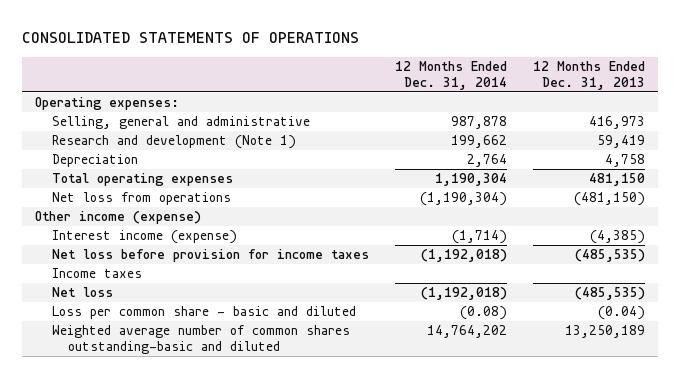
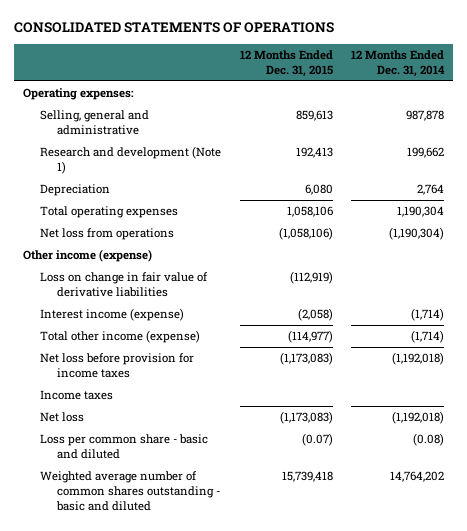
[533,60,646,90] 12 Months Ended Dec. 31, 2013 -> none
none -> [239,50,333,77] 12 Months Ended Dec. 31, 2015
none -> [40,272,209,298] Loss on change in fair value of derivative liabilities
none -> [40,330,201,344] Total other income (expense)
[51,325,350,355] Weighted average number of common shares outstanding-basic and diluted -> [40,471,221,511] Weighted average number of common shares outstanding - basic and diluted

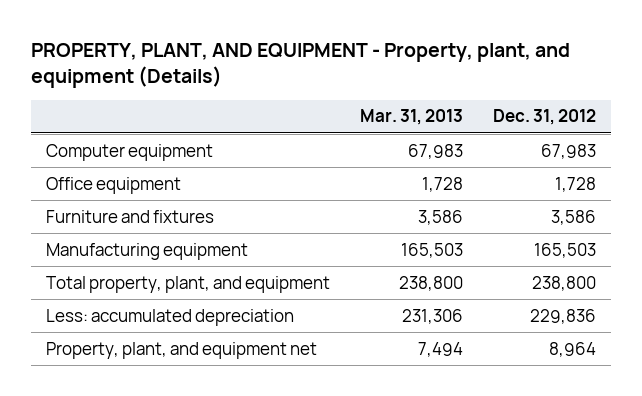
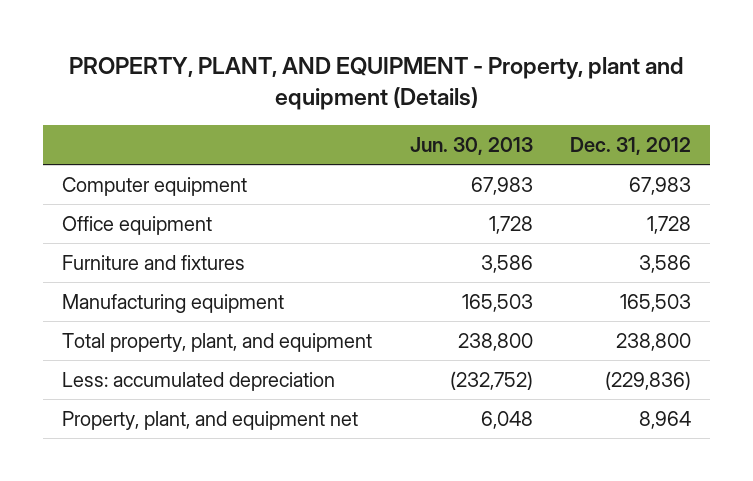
[30,42,570,89] PROPERTY, PLANT, AND EQUIPMENT - Property, plant, and equipment (Details) -> [68,56,684,110] PROPERTY, PLANT, AND EQUIPMENT - Property, plant and equipment (Details)
[359,109,463,126] Mar. 31, 2013 -> none
none -> [409,136,533,155] Jun. 30, 2013
[529,308,596,324] 229,836 -> [605,370,692,390] (229,836)

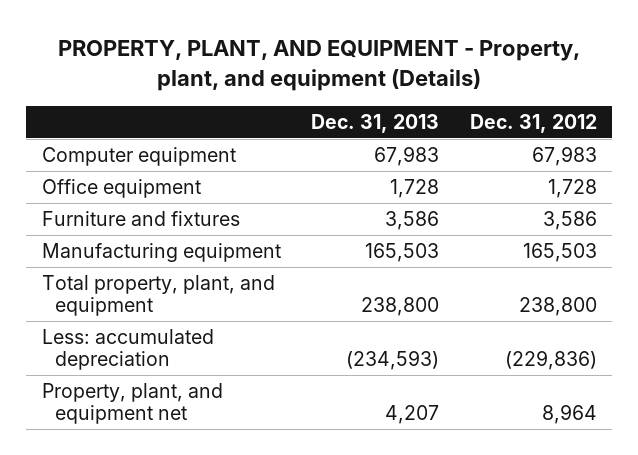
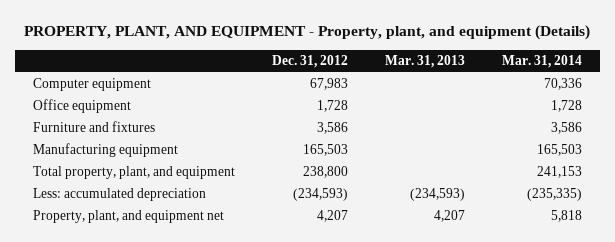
[311,113,440,133] Dec. 31, 2013 -> none
none -> [384,54,465,68] Mar. 31, 2013
none -> [501,54,582,68] Mar. 31, 2014
[504,350,597,371] (229,836) -> [293,188,349,202] (234,593)
[541,404,597,425] 8,964 -> [317,210,349,223] 4,207

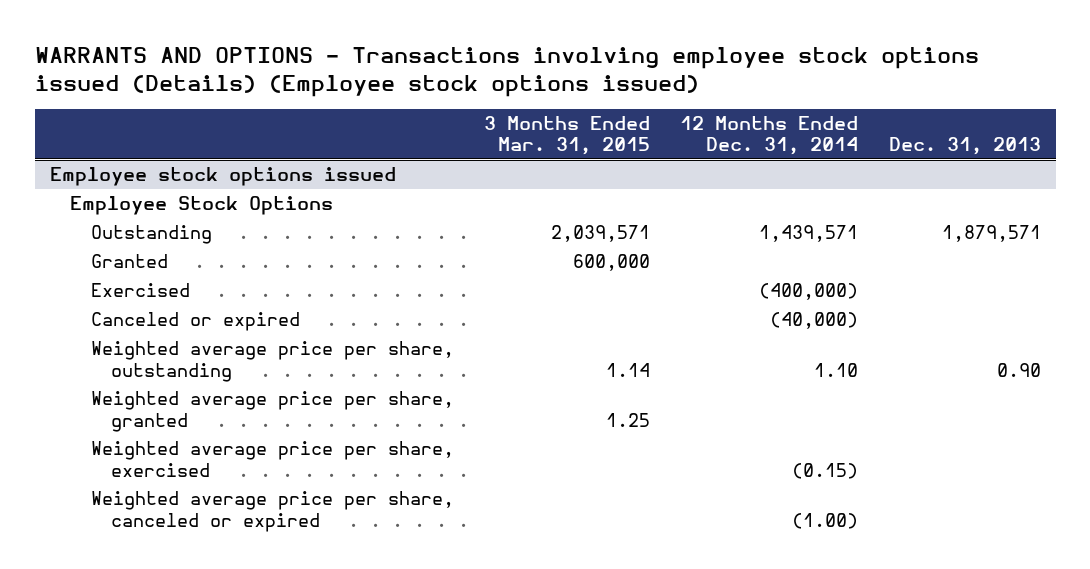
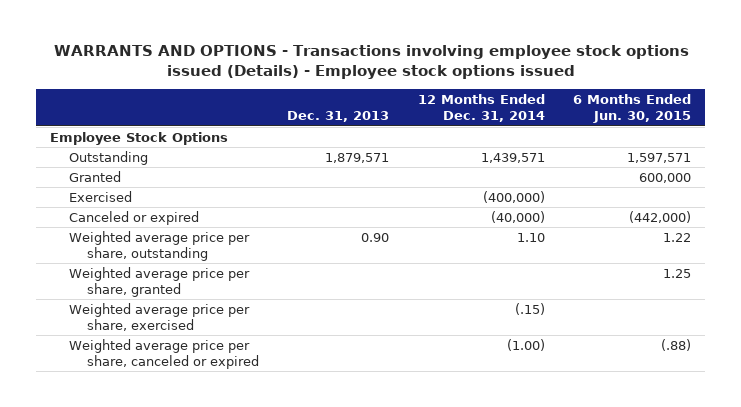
[34,46,979,97] WARRANTS AND OPTIONS - Transactions involving employee stock options issued (Details) (Employee stock options issued) -> [53,45,689,80] WARRANTS AND OPTIONS - Transactions involving employee stock options issued (Details) - Employee stock options issued
[484,116,651,156] 3 Months Ended Mar. 31, 2015 -> none
none -> [572,94,691,124] 6 Months Ended Jun. 30, 2015
[49,167,396,187] Employee stock options issued -> none
[792,462,859,479] (0.15) -> [514,302,545,315] (.15)

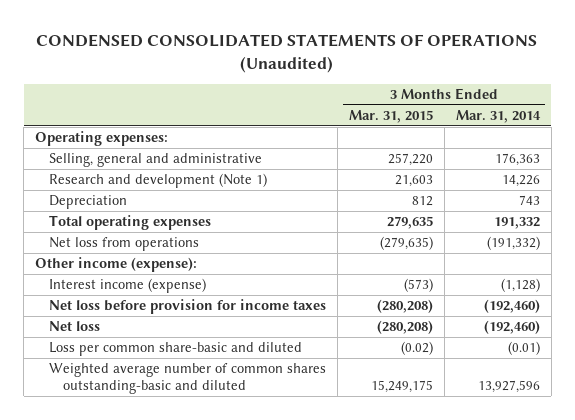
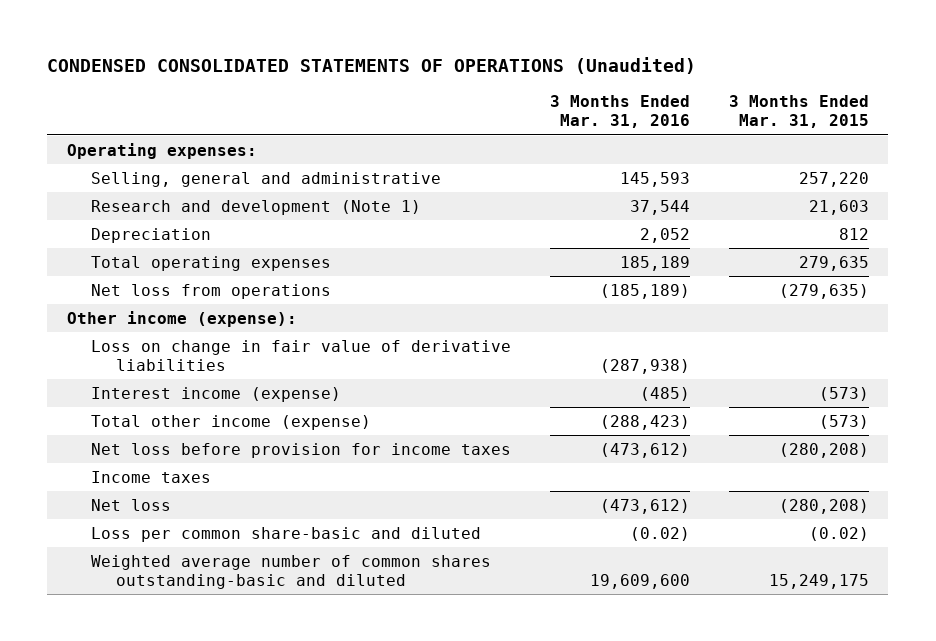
[455,109,541,123] Mar. 31, 2014 -> none
none -> [550,95,691,129] 3 Months Ended Mar. 31, 2016
none -> [91,339,512,371] Loss on change in fair value of derivative liabilities
none -> [91,414,372,430] Total other income (expense)
none -> [91,470,212,483] Income taxes

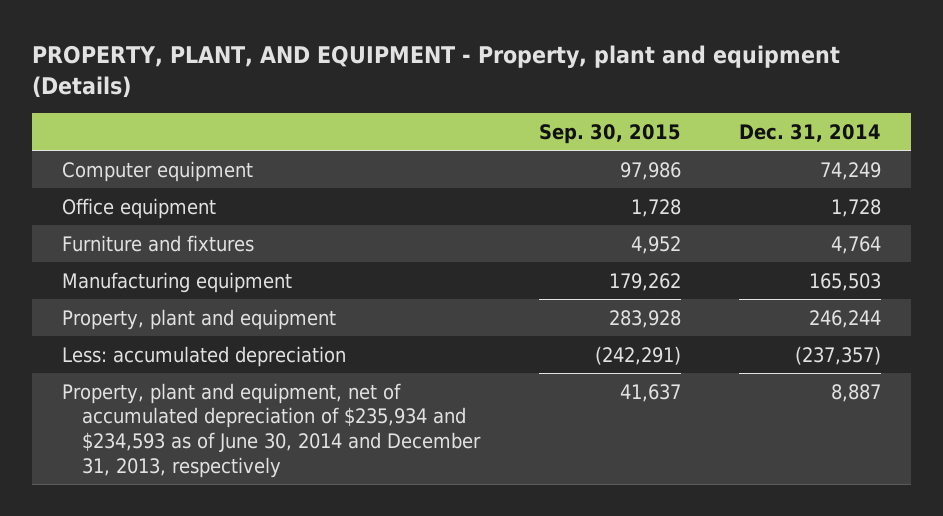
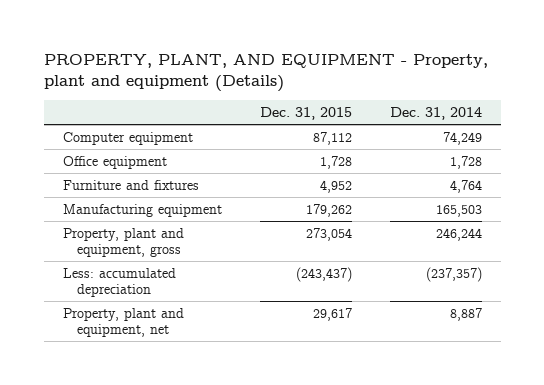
[538,124,681,145] Sep. 30, 2015 -> none
none -> [259,106,352,120] Dec. 31, 2015
[61,308,336,330] Property, plant and equipment -> [62,227,184,257] Property, plant and equipment, gross
[61,382,481,478] Property, plant and equipment, net of accumulated depreciation of $235,934 and $234,593 as of June 30, 2014 and December 31, 2013, respectively -> [62,307,184,337] Property, plant and equipment, net

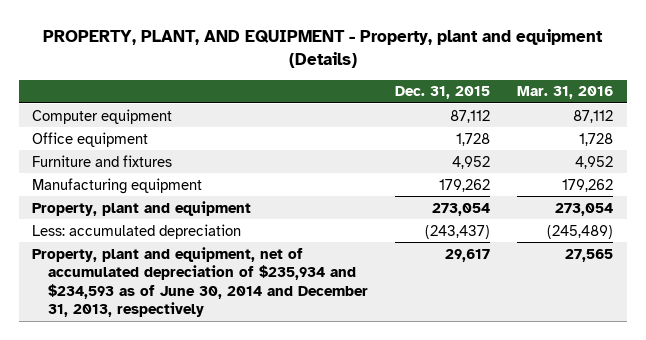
[389,106,482,120] Dec. 31, 2014 -> none
none -> [517,86,614,100] Mar. 31, 2016
[62,227,184,257] Property, plant and equipment, gross -> [32,200,252,216] Property, plant and equipment
[62,307,184,337] Property, plant and equipment, net -> [32,246,368,318] Property, plant and equipment, net of accumulated depreciation of $235,934 and $234,593 as of June 30, 2014 and December 31, 2013, respectively

